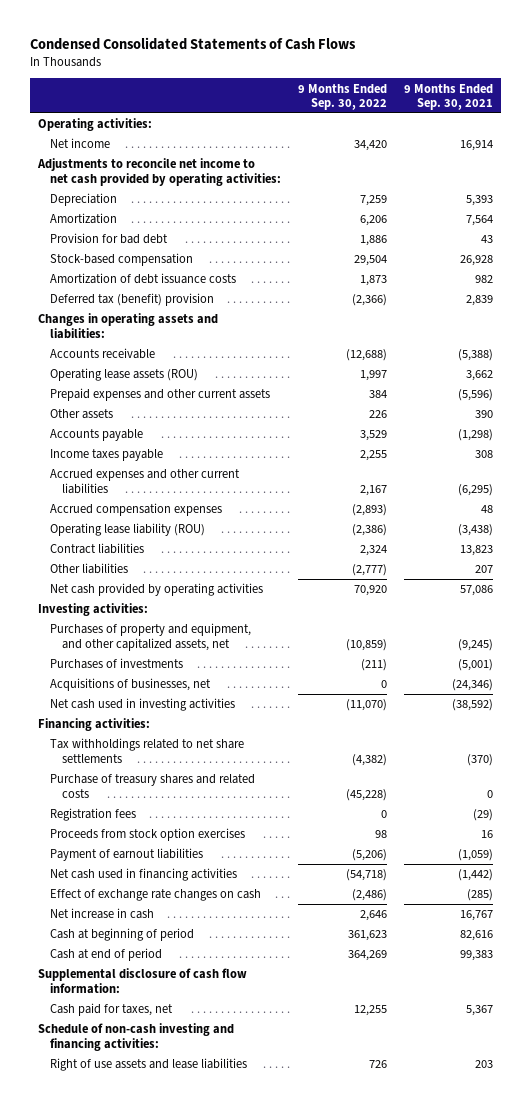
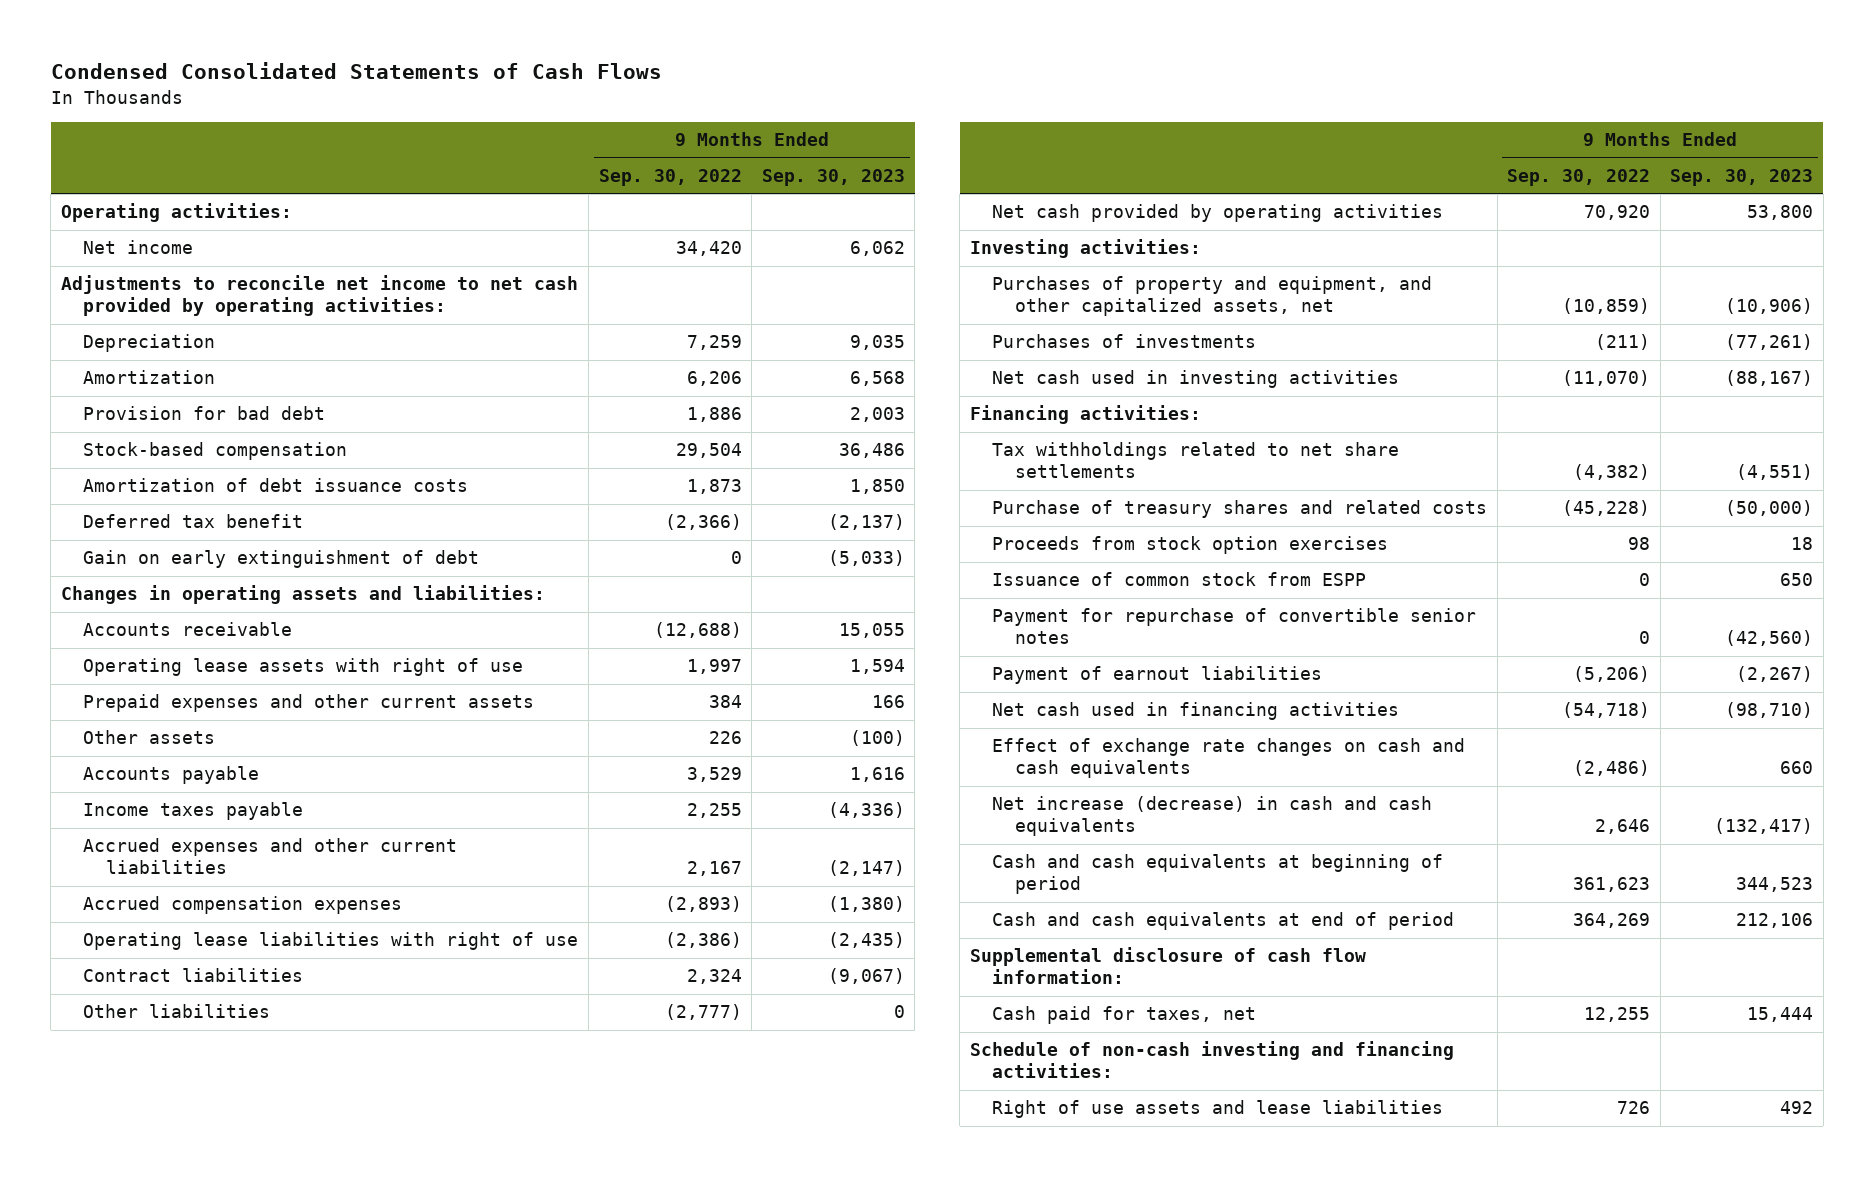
[403,83,493,111] 9 Months Ended Sep. 30, 2021 -> none
none -> [761,168,905,186] Sep. 30, 2023
[50,293,215,307] Deferred tax (benefit) provision -> [83,514,304,529] Deferred tax benefit
none -> [83,550,480,569] Gain on early extinguishment of debt
[50,368,199,382] Operating lease assets (ROU) -> [83,658,524,677] Operating lease assets with right of use
[50,523,206,537] Operating lease liability (ROU) -> [83,932,579,951] Operating lease liabilities with right of use
[50,678,212,692] Acquisitions of businesses, net -> none
[50,808,137,822] Registration fees -> none
none -> [992,572,1367,587] Issuance of common stock from ESPP
none -> [992,608,1477,645] Payment for repurchase of convertible senior notes
[50,889,262,902] Effect of exchange rate changes on cash -> [992,738,1466,779] Effect of exchange rate changes on cash and cash equivalents
[50,908,155,920] Net increase in cash -> [992,796,1433,837] Net increase (decrease) in cash and cash equivalents
[50,928,195,942] Cash at beginning of period -> [992,854,1444,895] Cash and cash equivalents at beginning of period
[50,948,163,962] Cash at end of period -> [992,912,1455,931] Cash and cash equivalents at end of period

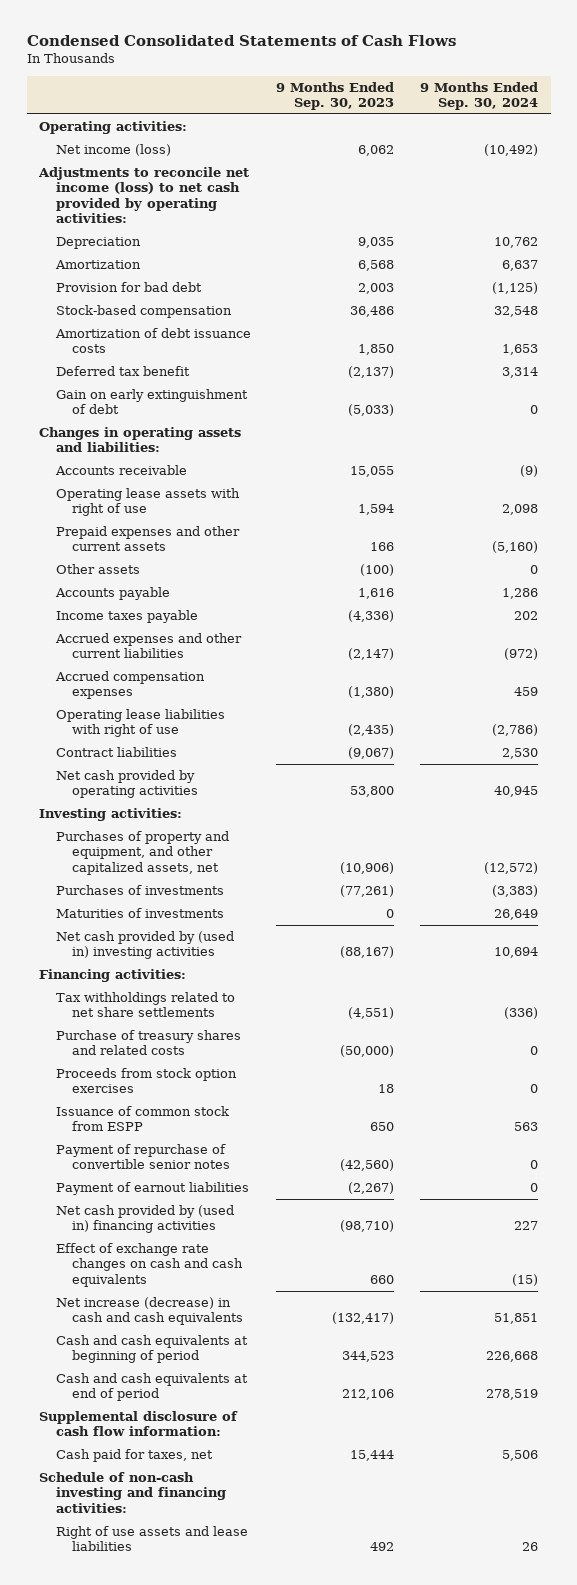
[598,168,742,186] Sep. 30, 2022 -> none
none -> [419,81,538,110] 9 Months Ended Sep. 30, 2024
[83,240,194,255] Net income -> [55,144,171,157] Net income (loss)
[60,275,578,317] Adjustments to reconcile net income to net cash provided by operating activities: -> [38,167,250,223] Adjustments to reconcile net income (loss) to net cash provided by operating activities:
[83,1004,271,1019] Other liabilities -> none
none -> [55,908,224,919] Maturities of investments
[992,370,1400,389] Net cash used in investing activities -> [55,931,234,960] Net cash provided by (used in) investing activities
[992,608,1477,645] Payment for repurchase of convertible senior notes -> [55,1144,231,1170] Payment of repurchase of convertible senior notes
[992,702,1400,721] Net cash used in financing activities -> [55,1205,234,1234] Net cash provided by (used in) financing activities

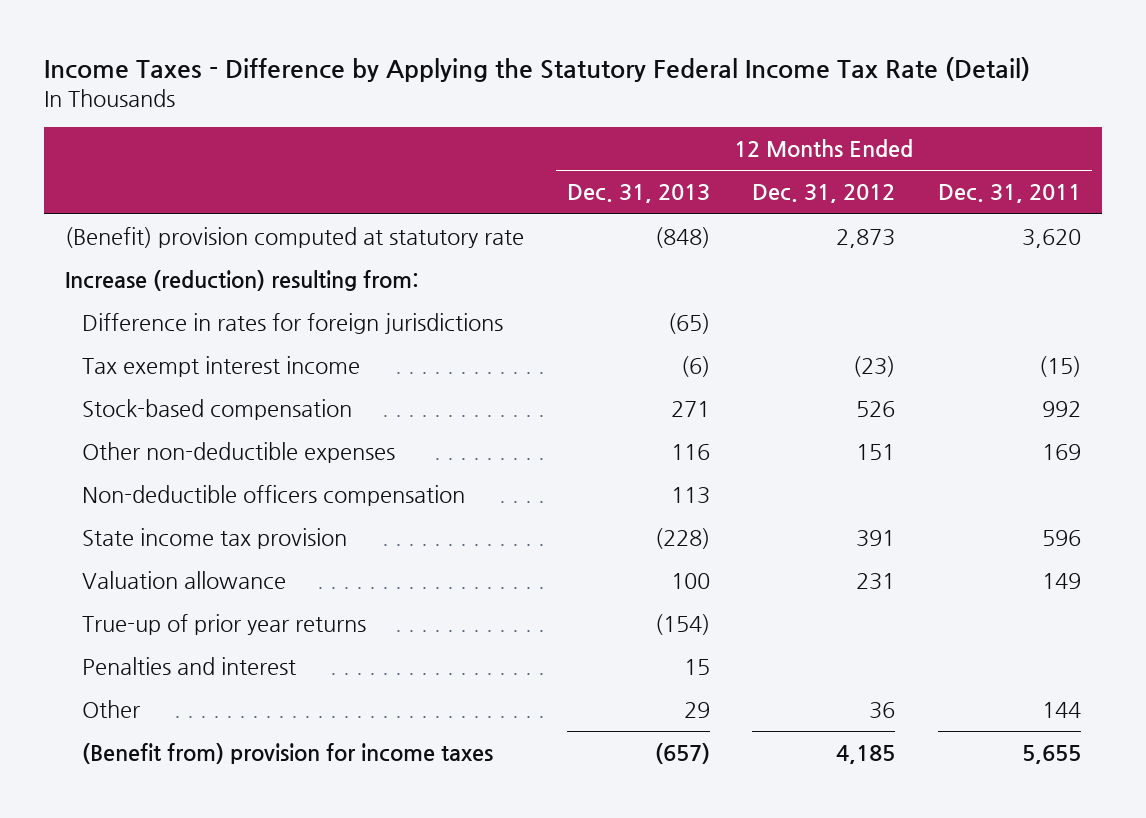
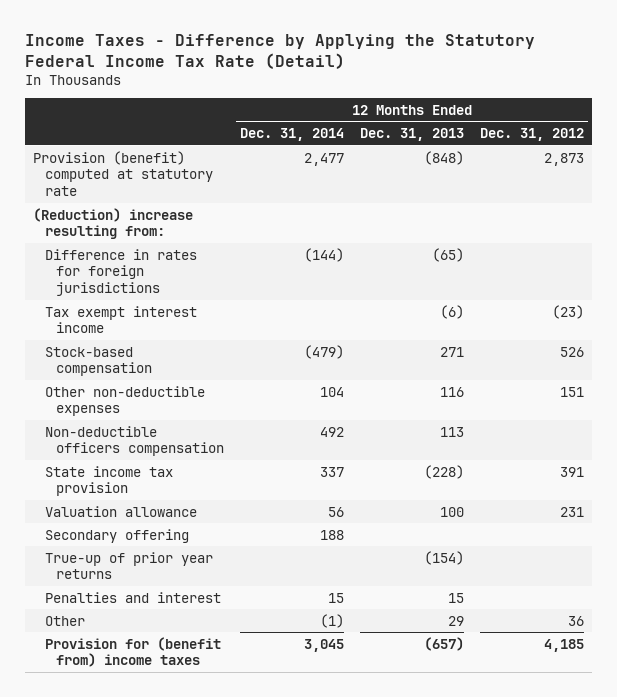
[937,184,1081,204] Dec. 31, 2011 -> none
none -> [240,128,345,142] Dec. 31, 2014
[64,227,524,249] (Benefit) provision computed at statutory rate -> [33,150,213,197] Provision (benefit) computed at statutory rate
[64,270,419,292] Increase (reduction) resulting from: -> [33,207,194,240] (Reduction) increase resulting from:
none -> [44,528,189,543] Secondary offering
[82,743,494,765] (Benefit from) provision for income taxes -> [44,636,221,668] Provision for (benefit from) income taxes

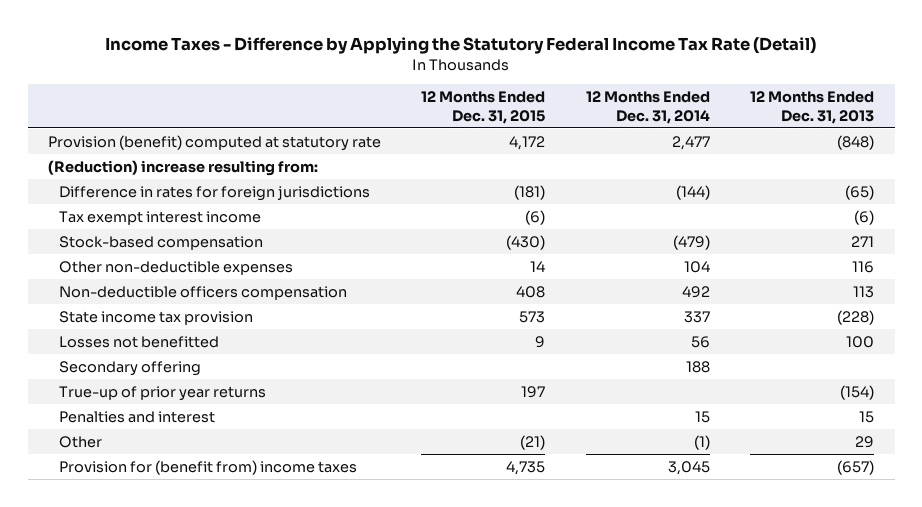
[480,128,585,142] Dec. 31, 2012 -> none
none -> [421,90,546,124] 12 Months Ended Dec. 31, 2015
[44,505,197,517] Valuation allowance -> [59,335,220,348] Losses not benefitted

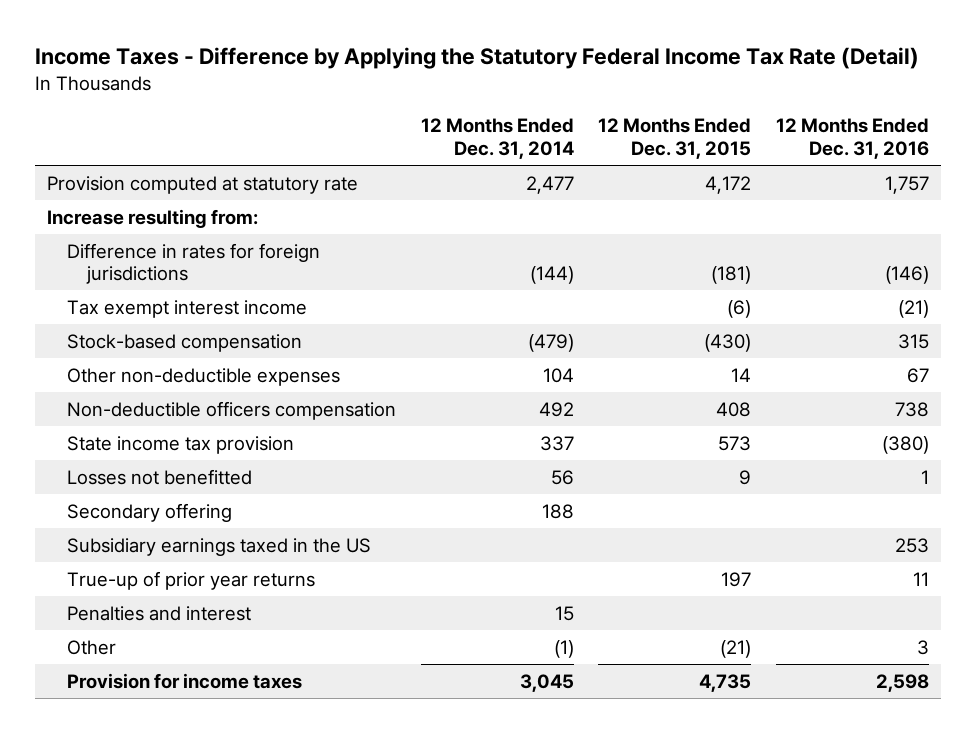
[750,90,875,124] 12 Months Ended Dec. 31, 2013 -> none
none -> [775,118,929,160] 12 Months Ended Dec. 31, 2016
[47,134,381,151] Provision (benefit) computed at statutory rate -> [47,175,359,194] Provision computed at statutory rate
[47,159,318,176] (Reduction) increase resulting from: -> [47,208,259,228] Increase resulting from:
none -> [67,537,372,556] Subsidiary earnings taxed in the US
[59,459,358,475] Provision for (benefit from) income taxes -> [67,672,303,689] Provision for income taxes

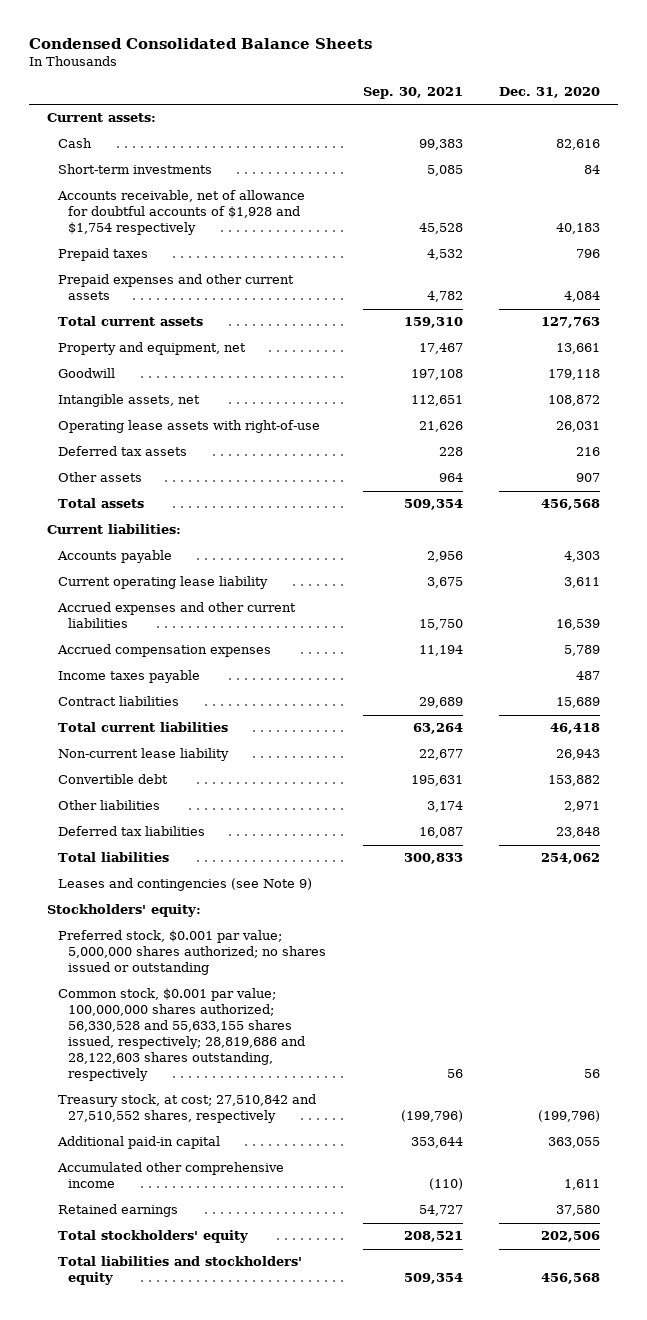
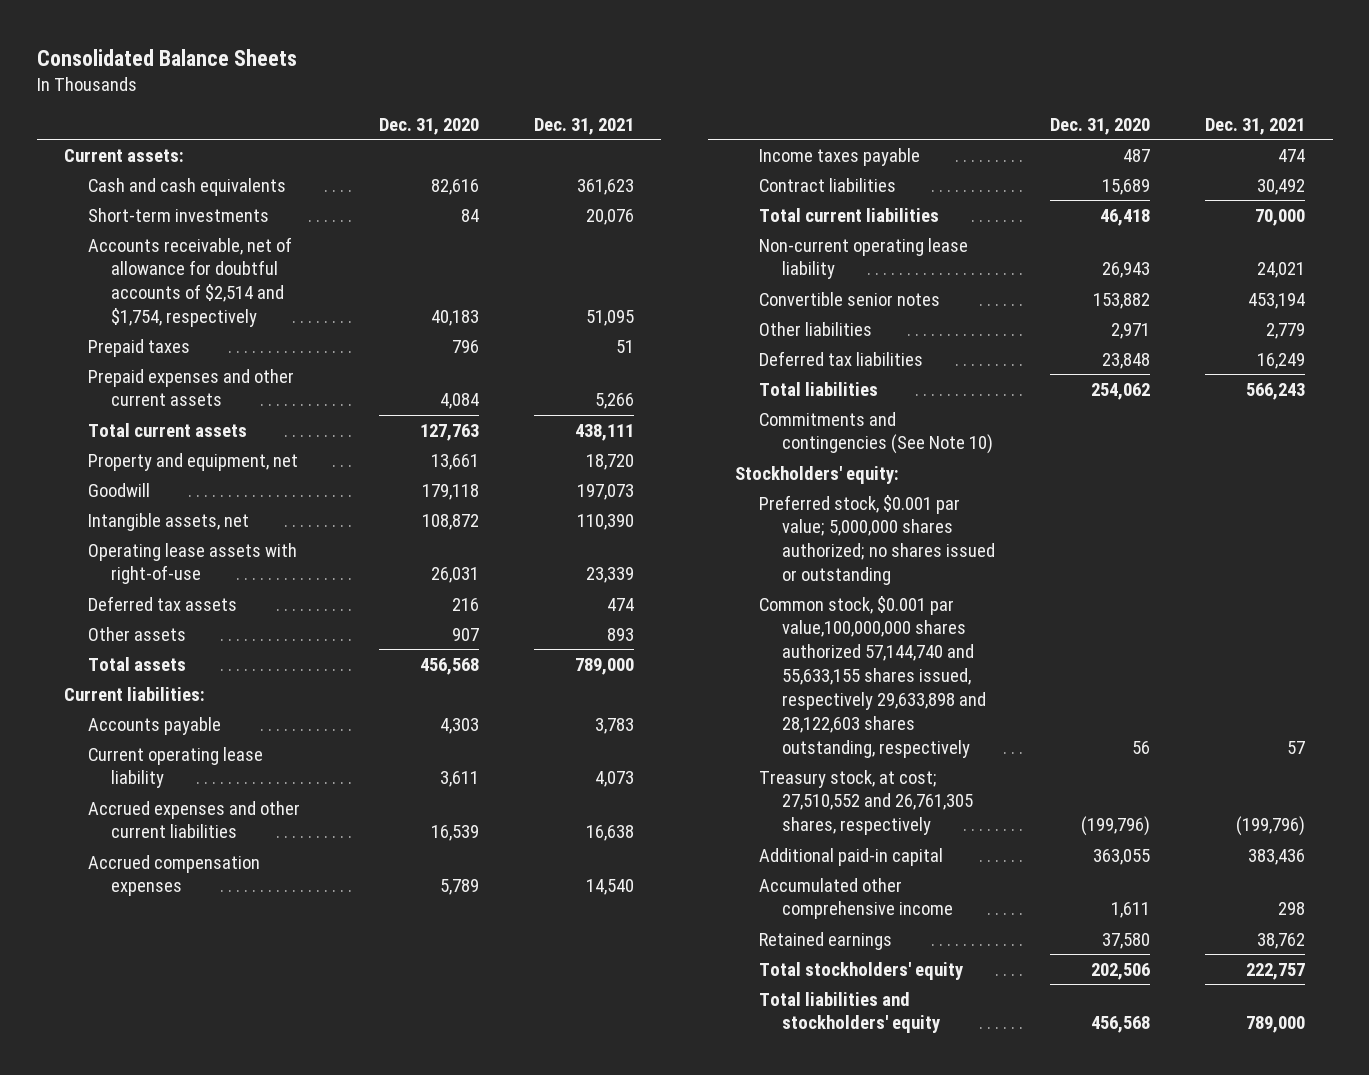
[29,37,373,49] Condensed Consolidated Balance Sheets -> [36,48,297,66] Consolidated Balance Sheets
[362,86,463,99] Sep. 30, 2021 -> none
none -> [533,117,634,135] Dec. 31, 2021
[57,138,92,149] Cash -> [87,177,286,196] Cash and cash equivalents
[56,190,305,236] Accounts receivable, net of allowance for doubtful accounts of $1,928 and $1,754 respectively -> [87,236,292,328] Accounts receivable, net of allowance for doubtful accounts of $2,514 and $1,754, respectively
[57,748,229,762] Non-current lease liability -> [758,237,968,280] Non-current operating lease liability
[57,774,168,785] Convertible debt -> [758,291,940,306] Convertible senior notes
[57,878,312,892] Leases and contingencies (see Note 9) -> [758,411,994,455] Commitments and contingencies (See Note 10)
[57,988,306,1082] Common stock, $0.001 par value; 100,000,000 shares authorized; 56,330,528 and 55,633,155 shares issued, respectively; 28,819,686 and 28,122,603 shares outstanding, respectively -> [758,595,987,758] Common stock, $0.001 par value,100,000,000 shares authorized 57,144,740 and 55,633,155 shares issued, respectively 29,633,898 and 28,122,603 shares outstanding, respectively
[57,1094,316,1124] Treasury stock, at cost; 27,510,842 and 27,510,552 shares, respectively -> [758,769,974,836] Treasury stock, at cost; 27,510,552 and 26,761,305 shares, respectively

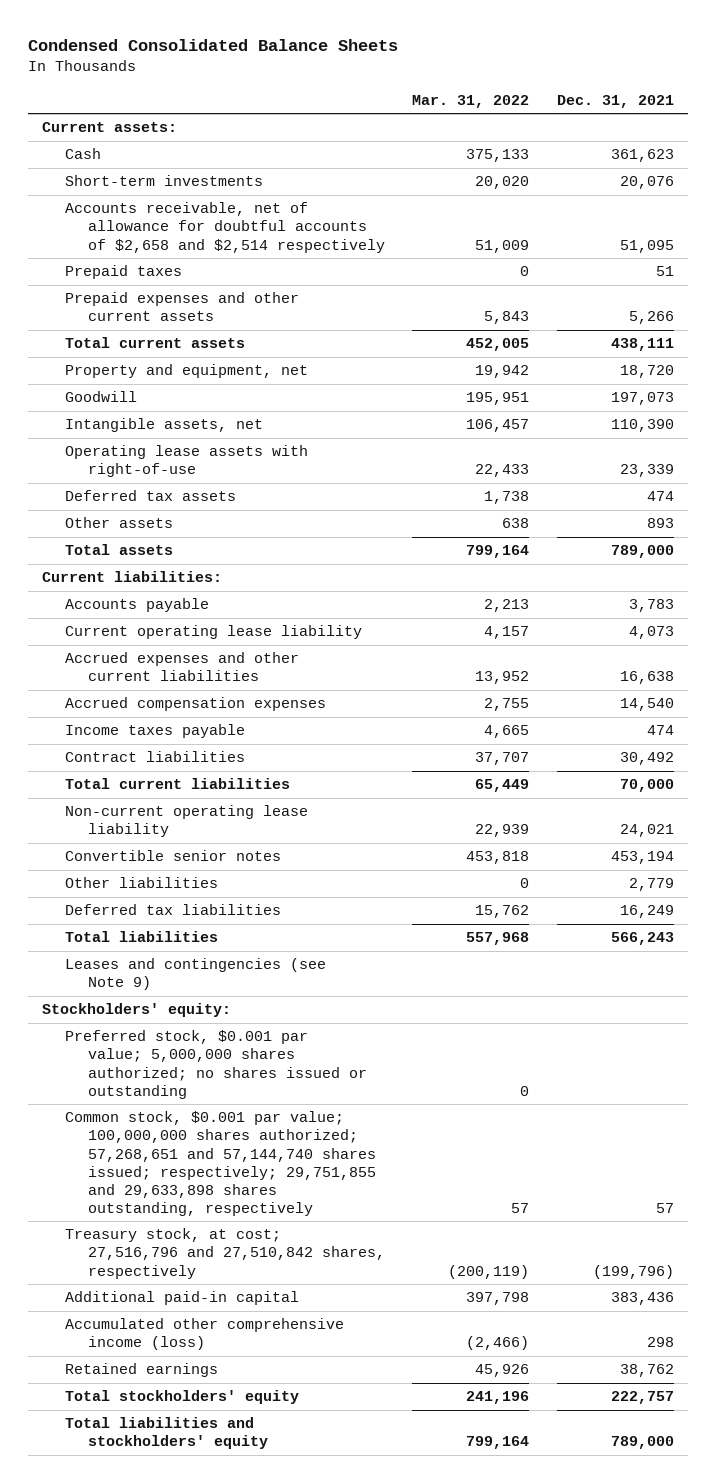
[36,48,297,66] Consolidated Balance Sheets -> [28,39,399,52] Condensed Consolidated Balance Sheets
[379,117,480,135] Dec. 31, 2020 -> none
none -> [412,94,530,108] Mar. 31, 2022
[87,177,286,196] Cash and cash equivalents -> [64,148,101,160] Cash
[87,236,292,328] Accounts receivable, net of allowance for doubtful accounts of $2,514 and $1,754, respectively -> [64,202,385,253] Accounts receivable, net of allowance for doubtful accounts of $2,658 and $2,514 respectively
[758,411,994,455] Commitments and contingencies (See Note 10) -> [64,958,326,991] Leases and contingencies (see Note 9)
[758,595,987,758] Common stock, $0.001 par value,100,000,000 shares authorized 57,144,740 and 55,633,155 shares issued, respectively 29,633,898 and 28,122,603 shares outstanding, respectively -> [64,1111,376,1216] Common stock, $0.001 par value; 100,000,000 shares authorized; 57,268,651 and 57,144,740 shares issued; respectively; 29,751,855 and 29,633,898 shares outstanding, respectively
[758,769,974,836] Treasury stock, at cost; 27,510,552 and 26,761,305 shares, respectively -> [64,1228,385,1279] Treasury stock, at cost; 27,516,796 and 27,510,842 shares, respectively
[758,877,954,920] Accumulated other comprehensive income -> [64,1318,344,1351] Accumulated other comprehensive income (loss)

